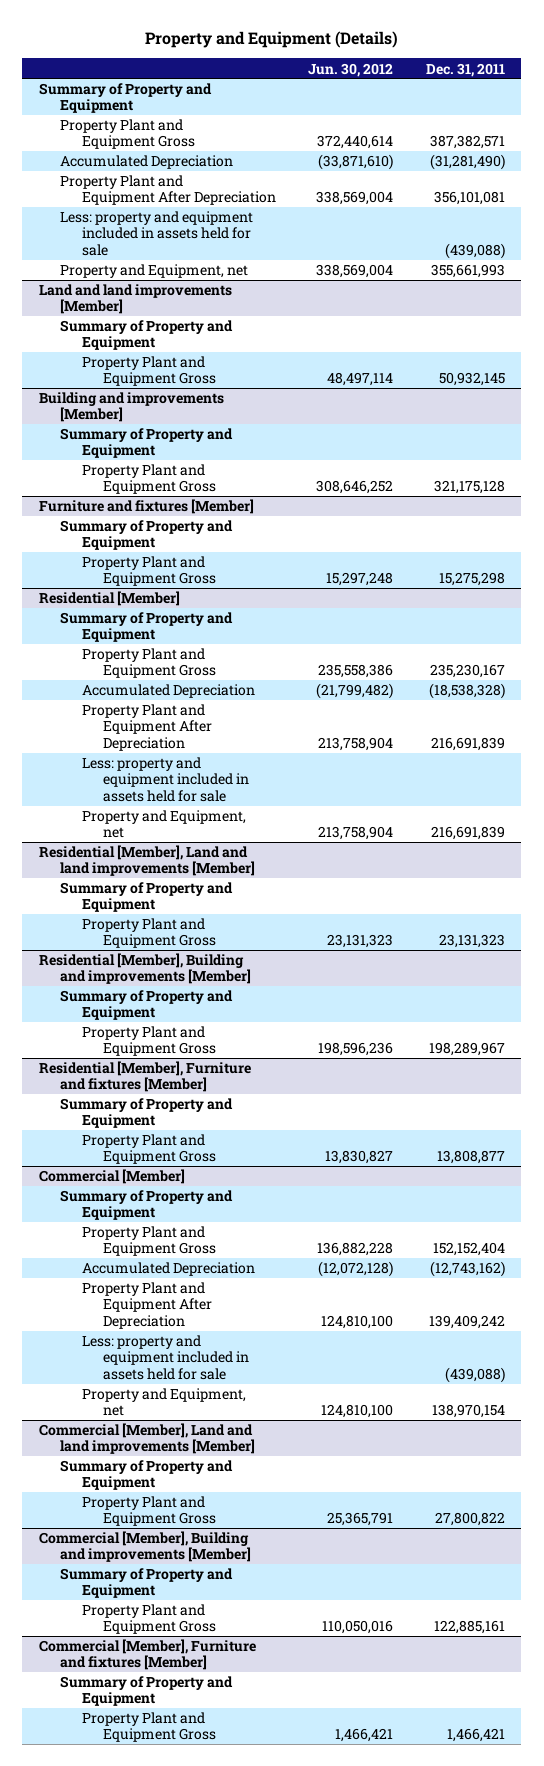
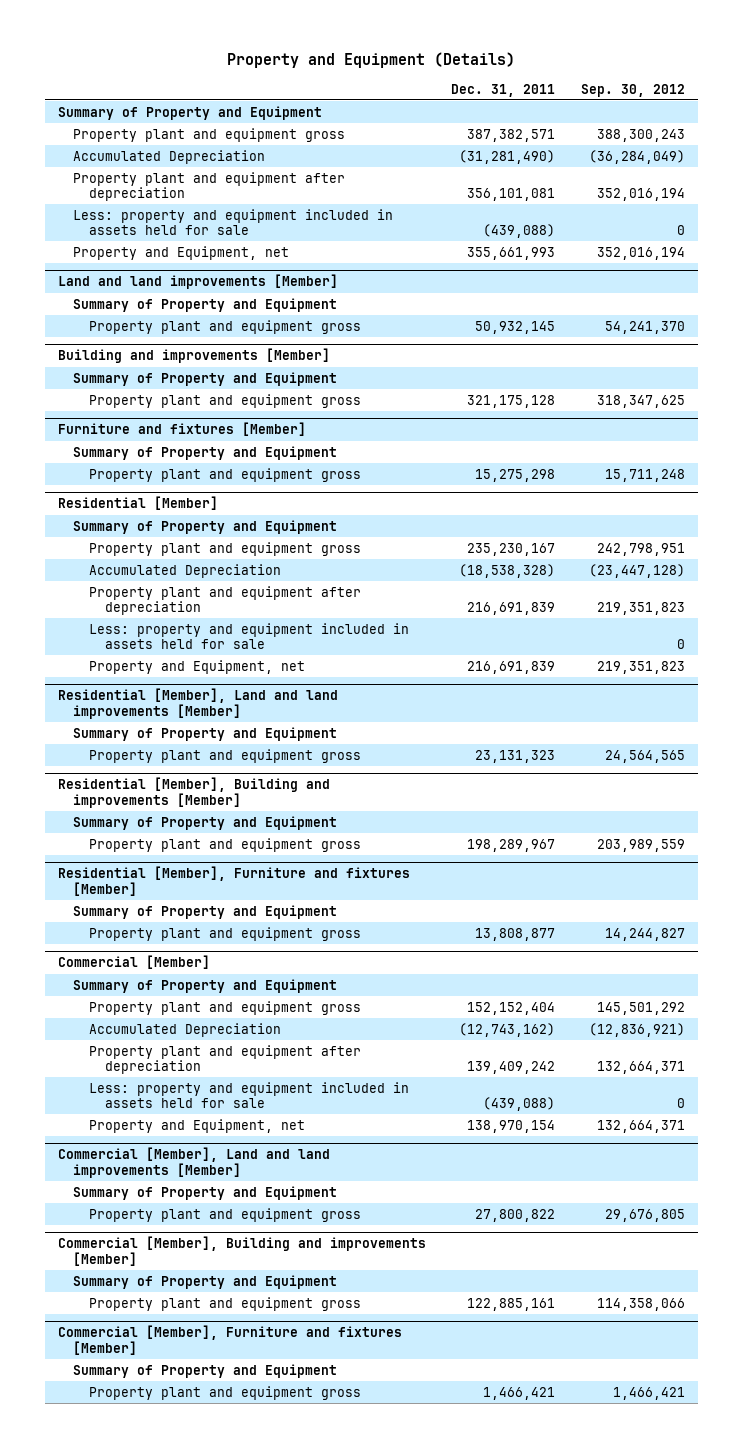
[308,62,394,77] Jun. 30, 2012 -> none
none -> [581,83,686,97] Sep. 30, 2012
[60,119,195,150] Property Plant and Equipment Gross -> [73,127,346,142] Property plant and equipment gross
[60,175,276,206] Property Plant and Equipment After Depreciation -> [73,171,346,202] Property plant and equipment after depreciation
[81,356,217,387] Property Plant and Equipment Gross -> [89,319,362,334] Property plant and equipment gross
[81,464,217,495] Property Plant and Equipment Gross -> [89,393,362,408] Property plant and equipment gross
[81,556,217,587] Property Plant and Equipment Gross -> [89,467,362,482] Property plant and equipment gross
[81,648,217,679] Property Plant and Equipment Gross -> [89,541,362,556] Property plant and equipment gross
[81,704,213,751] Property Plant and Equipment After Depreciation -> [89,585,362,616] Property plant and equipment after depreciation
[81,918,217,949] Property Plant and Equipment Gross -> [89,748,362,763] Property plant and equipment gross
[81,1026,217,1057] Property Plant and Equipment Gross -> [89,837,362,852] Property plant and equipment gross
[81,1134,217,1165] Property Plant and Equipment Gross -> [89,926,362,941] Property plant and equipment gross
[81,1226,217,1257] Property Plant and Equipment Gross -> [89,1000,362,1015] Property plant and equipment gross
[81,1282,213,1329] Property Plant and Equipment After Depreciation -> [89,1044,362,1075] Property plant and equipment after depreciation
[81,1496,217,1527] Property Plant and Equipment Gross -> [89,1207,362,1222] Property plant and equipment gross
[81,1604,217,1635] Property Plant and Equipment Gross -> [89,1296,362,1311] Property plant and equipment gross
[81,1712,217,1743] Property Plant and Equipment Gross -> [89,1385,362,1400] Property plant and equipment gross

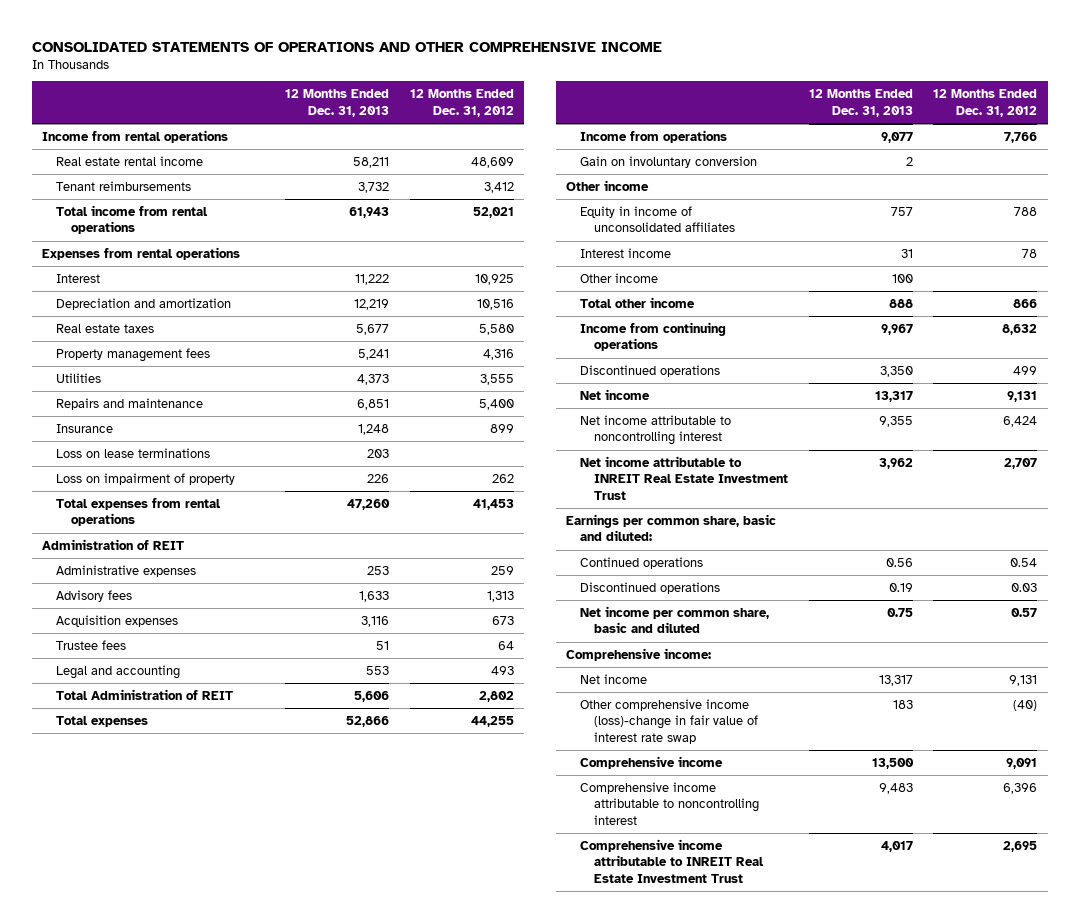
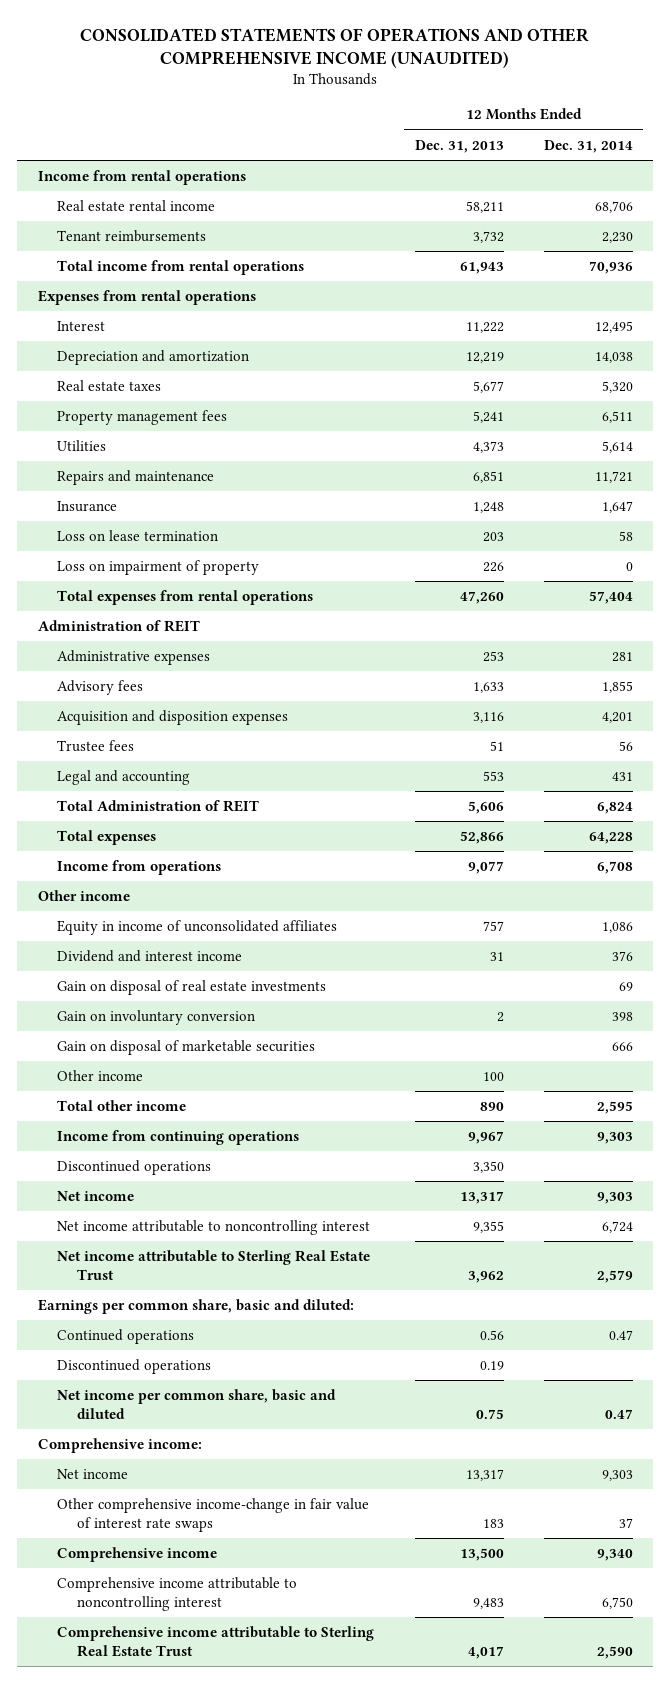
[31,41,662,52] CONSOLIDATED STATEMENTS OF OPERATIONS AND OTHER COMPREHENSIVE INCOME -> [80,27,590,68] CONSOLIDATED STATEMENTS OF OPERATIONS AND OTHER COMPREHENSIVE INCOME (UNAUDITED)
[409,89,514,117] 12 Months Ended Dec. 31, 2012 -> none
none -> [544,139,634,153] Dec. 31, 2014
[56,448,211,459] Loss on lease terminations -> [57,530,219,542] Loss on lease termination
[56,615,179,628] Acquisition expenses -> [57,710,289,726] Acquisition and disposition expenses
[580,248,672,259] Interest income -> [57,950,243,963] Dividend and interest income
none -> [57,980,327,996] Gain on disposal of real estate investments
[580,156,758,169] Gain on involuntary conversion -> [57,1010,256,1026] Gain on involuntary conversion
none -> [57,1040,316,1056] Gain on disposal of marketable securities
[888,299,913,309] 888 -> [479,1102,504,1112] 890
[580,456,789,500] Net income attributable to INREIT Real Estate Investment Trust -> [57,1250,371,1281] Net income attributable to Sterling Real Estate Trust
[580,699,759,744] Other comprehensive income (loss)-change in fair value of interest rate swap -> [57,1498,370,1533] Other comprehensive income-change in fair value of interest rate swaps
[580,839,765,883] Comprehensive income attributable to INREIT Real Estate Investment Trust -> [57,1626,375,1658] Comprehensive income attributable to Sterling Real Estate Trust

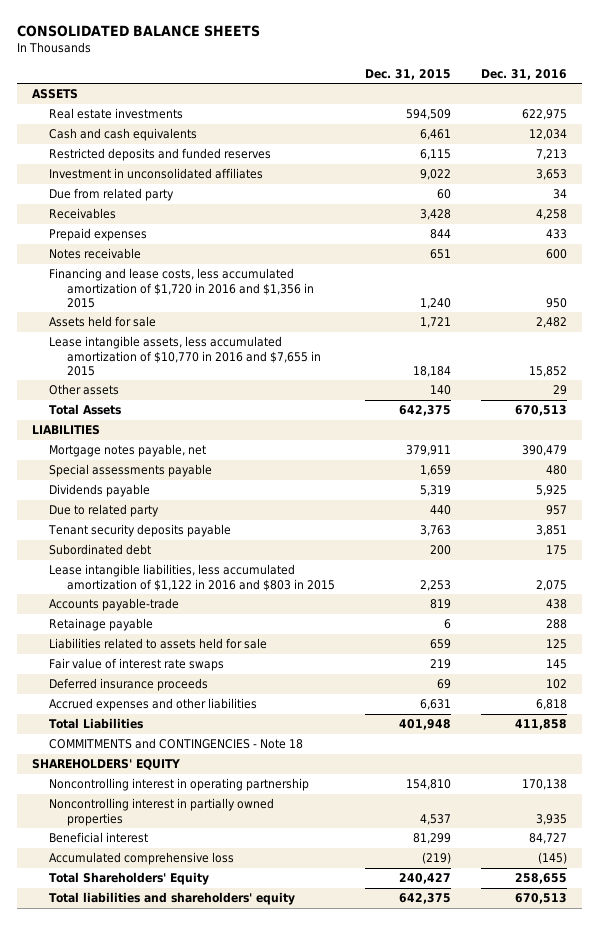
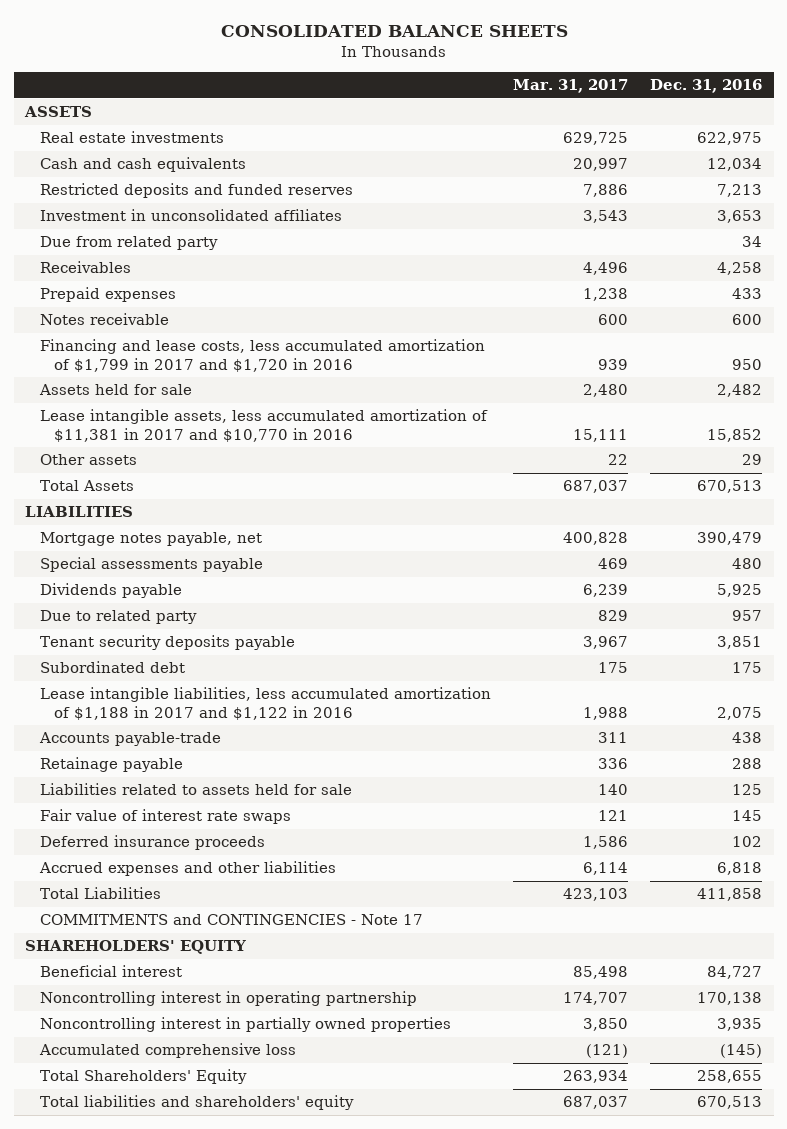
[364,68,451,80] Dec. 31, 2015 -> none
none -> [512,79,628,94] Mar. 31, 2017
[49,268,314,308] Financing and lease costs, less accumulated amortization of $1,720 in 2016 and $1,356 in 2015 -> [39,339,485,372] Financing and lease costs, less accumulated amortization of $1,799 in 2017 and $1,720 in 2016
[49,336,321,376] Lease intangible assets, less accumulated amortization of $10,770 in 2016 and $7,655 in 2015 -> [39,409,488,442] Lease intangible assets, less accumulated amortization of $11,381 in 2017 and $10,770 in 2016
[49,564,335,591] Lease intangible liabilities, less accumulated amortization of $1,122 in 2016 and $803 in 2015 -> [39,687,491,720] Lease intangible liabilities, less accumulated amortization of $1,188 in 2017 and $1,122 in 2016
[49,738,304,750] COMMITMENTS and CONTINGENCIES - Note 18 -> [39,914,423,926] COMMITMENTS and CONTINGENCIES - Note 17
[49,832,149,844] Beneficial interest -> [39,965,182,978] Beneficial interest

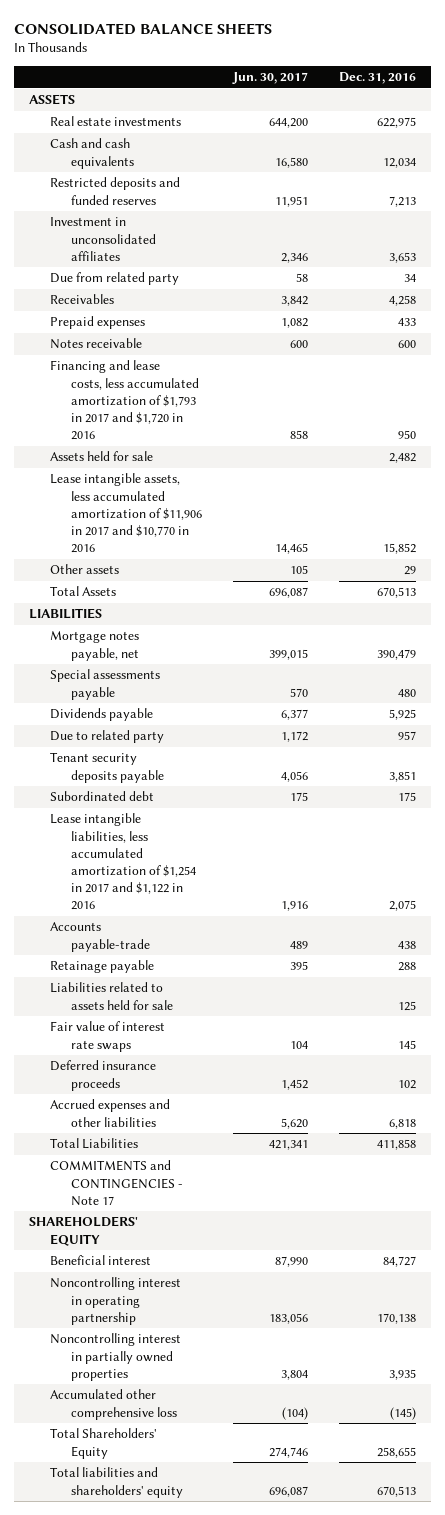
[512,79,628,94] Mar. 31, 2017 -> none
none -> [231,72,308,85] Jun. 30, 2017
[39,339,485,372] Financing and lease costs, less accumulated amortization of $1,799 in 2017 and $1,720 in 2016 -> [50,360,200,441] Financing and lease costs, less accumulated amortization of $1,793 in 2017 and $1,720 in 2016
[39,409,488,442] Lease intangible assets, less accumulated amortization of $11,381 in 2017 and $10,770 in 2016 -> [50,473,203,554] Lease intangible assets, less accumulated amortization of $11,906 in 2017 and $10,770 in 2016
[39,687,491,720] Lease intangible liabilities, less accumulated amortization of $1,188 in 2017 and $1,122 in 2016 -> [50,813,197,911] Lease intangible liabilities, less accumulated amortization of $1,254 in 2017 and $1,122 in 2016
[38,1043,296,1059] Accumulated comprehensive loss -> [50,1389,178,1420] Accumulated other comprehensive loss

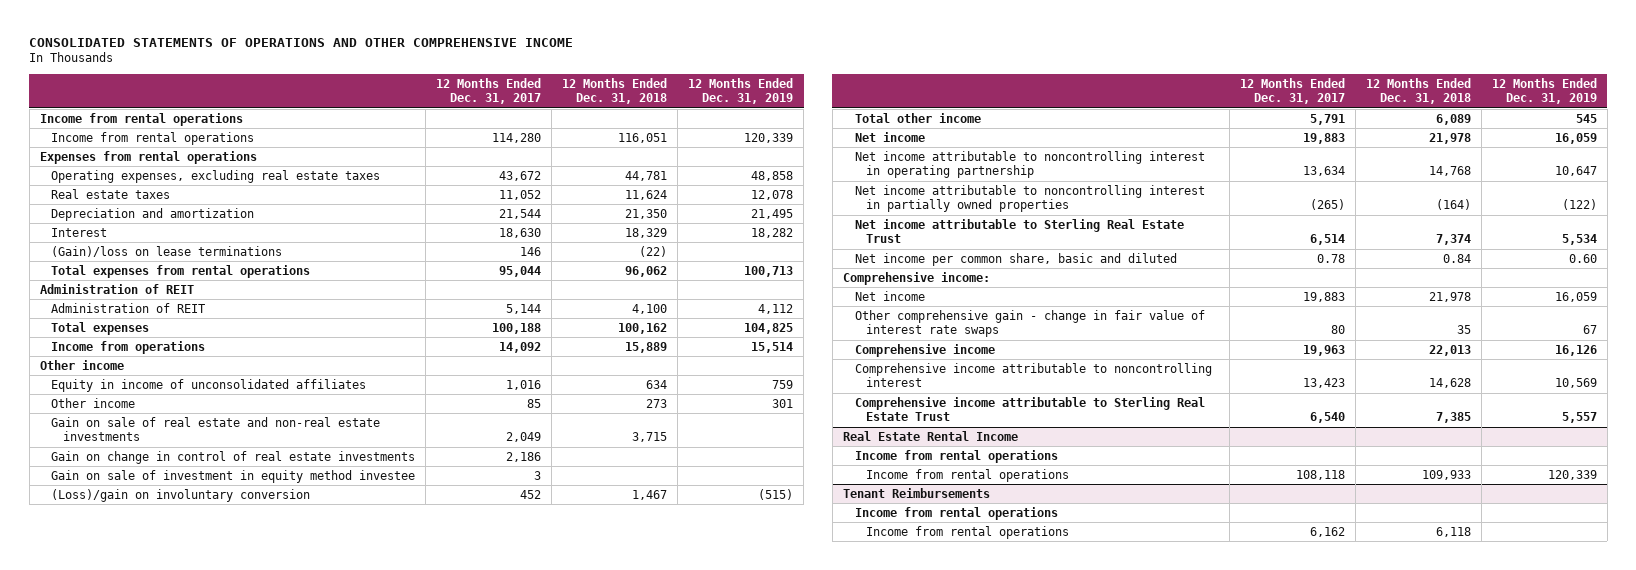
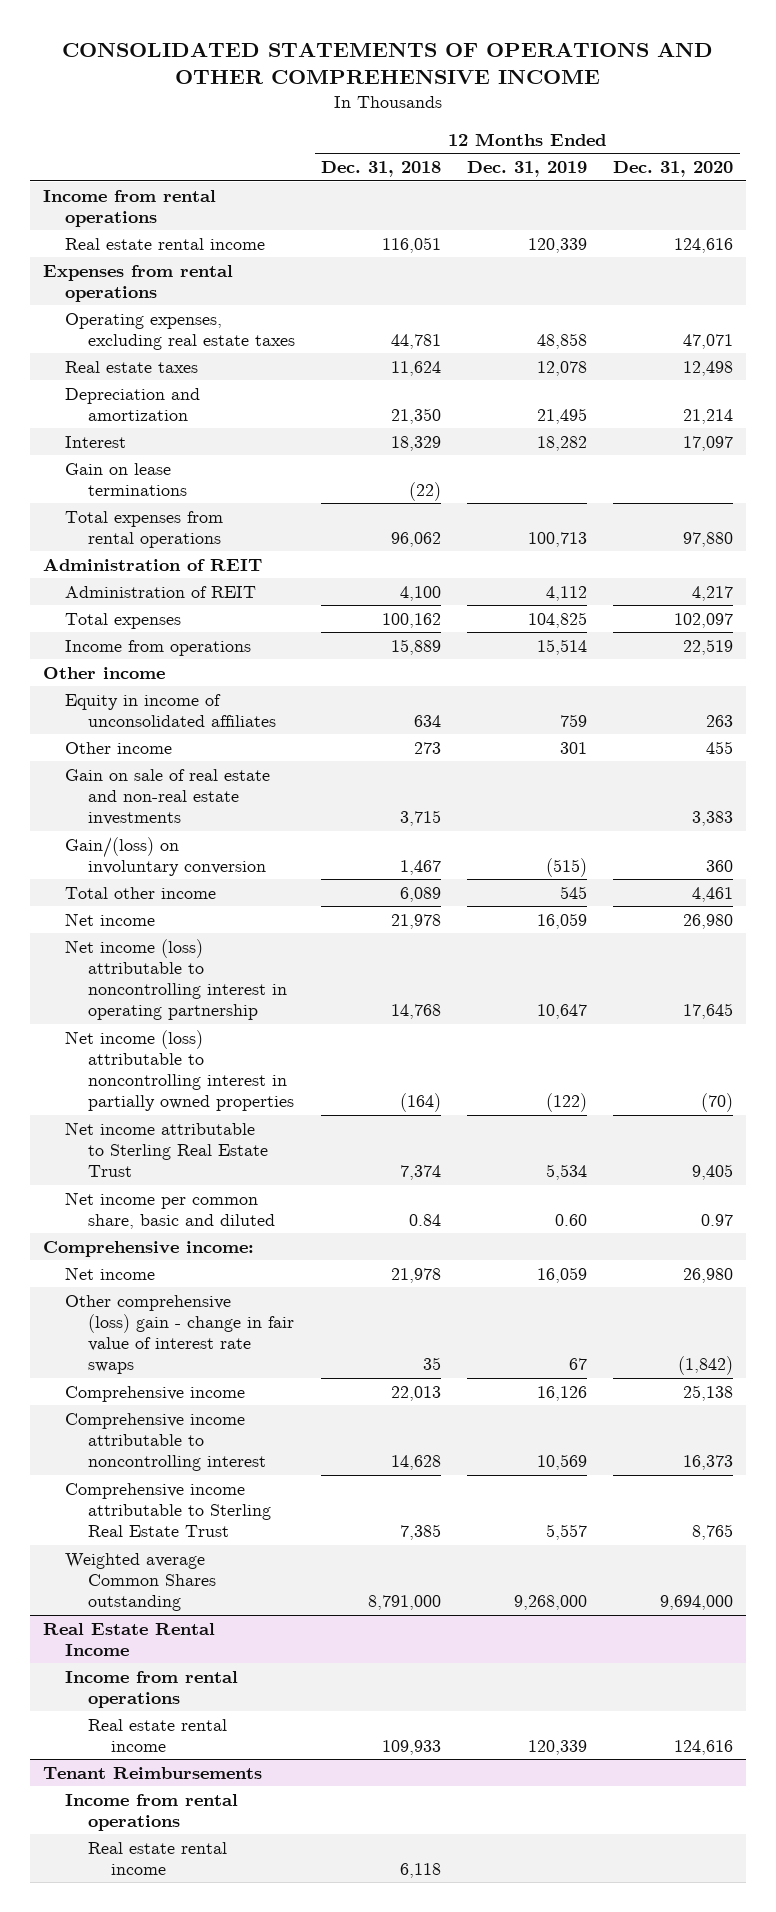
[436,77,542,105] 12 Months Ended Dec. 31, 2017 -> none
none -> [613,161,734,178] Dec. 31, 2020
[51,131,255,145] Income from rental operations -> [65,237,266,250] Real estate rental income
[51,245,283,257] (Gain)/loss on lease terminations -> [65,462,188,496] Gain on lease terminations
[51,450,416,464] Gain on change in control of real estate investments -> none
[51,469,416,483] Gain on sale of investment in equity method investee -> none
[51,488,311,502] (Loss)/gain on involuntary conversion -> [65,836,267,876] Gain/(loss) on involuntary conversion
[854,150,1205,179] Net income attributable to noncontrolling interest in operating partnership -> [65,938,288,1021] Net income (loss) attributable to noncontrolling interest in operating partnership
[854,184,1205,213] Net income attributable to noncontrolling interest in partially owned properties -> [65,1029,295,1112] Net income (loss) attributable to noncontrolling interest in partially owned properties
[854,309,1205,338] Other comprehensive gain - change in fair value of interest rate swaps -> [65,1294,295,1375] Other comprehensive (loss) gain - change in fair value of interest rate swaps
none -> [65,1552,217,1611] Weighted average Common Shares outstanding
[866,468,1070,482] Income from rental operations -> [88,1718,228,1752] Real estate rental income
[866,525,1070,539] Income from rental operations -> [88,1841,228,1875] Real estate rental income

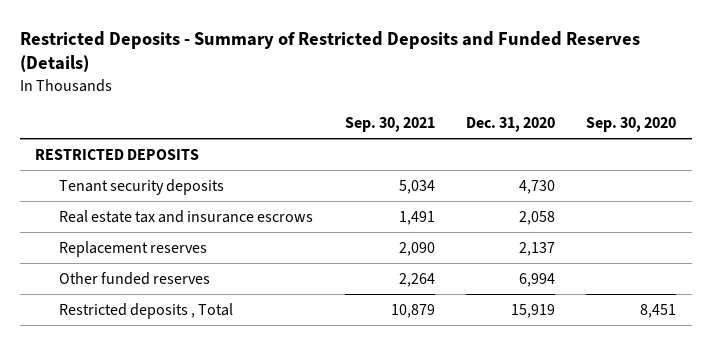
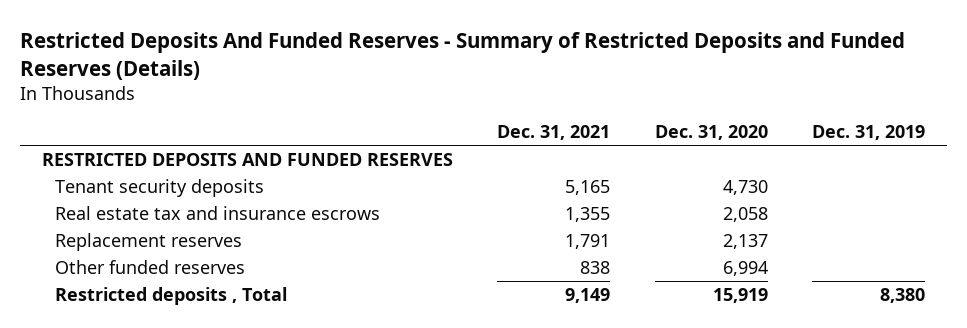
[19,30,640,73] Restricted Deposits - Summary of Restricted Deposits and Funded Reserves (Details) -> [20,32,906,81] Restricted Deposits And Funded Reserves - Summary of Restricted Deposits and Funded Reserves (Details)
[344,117,435,133] Sep. 30, 2021 -> none
[586,117,677,133] Sep. 30, 2020 -> none
none -> [497,125,611,141] Dec. 31, 2021
none -> [812,125,926,141] Dec. 31, 2019
[35,148,200,160] RESTRICTED DEPOSITS -> [42,152,454,166] RESTRICTED DEPOSITS AND FUNDED RESERVES

